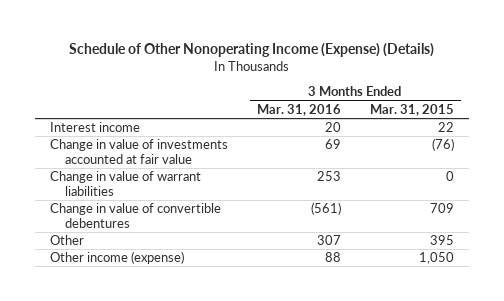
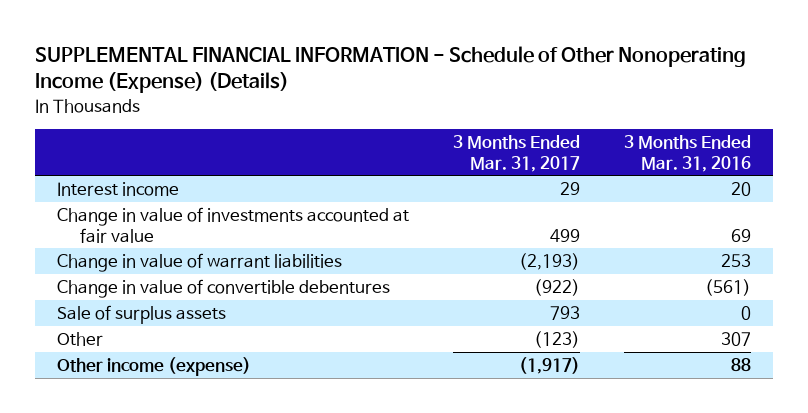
[68,43,434,58] Schedule of Other Nonoperating Income (Expense) (Details) -> [35,45,747,94] SUPPLEMENTAL FINANCIAL INFORMATION - Schedule of Other Nonoperating Income (Expense) (Details)
[369,103,454,116] Mar. 31, 2015 -> none
none -> [453,134,581,172] 3 Months Ended Mar. 31, 2017
none -> [57,305,227,325] Sale of surplus assets

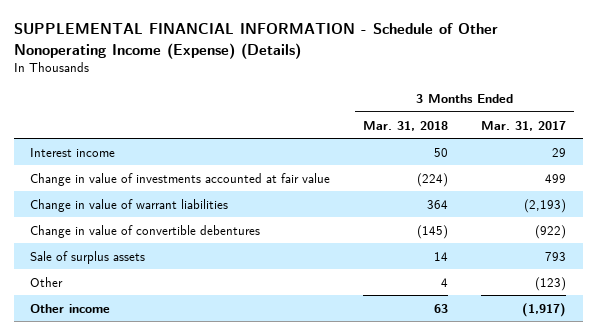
[623,134,751,172] 3 Months Ended Mar. 31, 2016 -> none
none -> [363,120,449,131] Mar. 31, 2018
[57,357,252,377] Other income (expense) -> [30,303,111,313] Other income

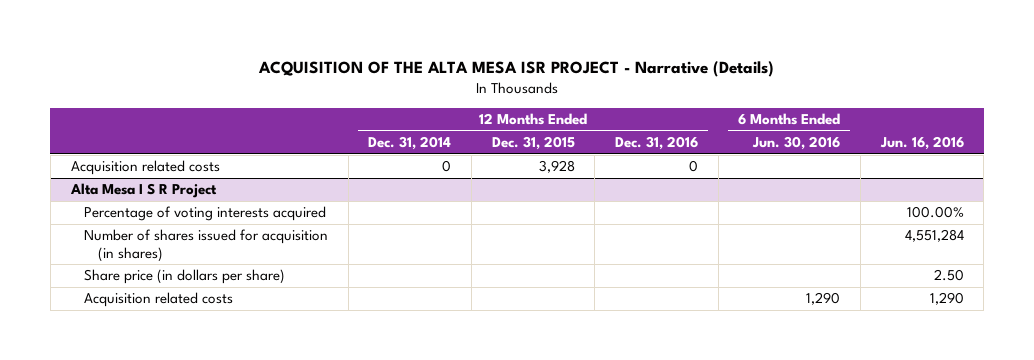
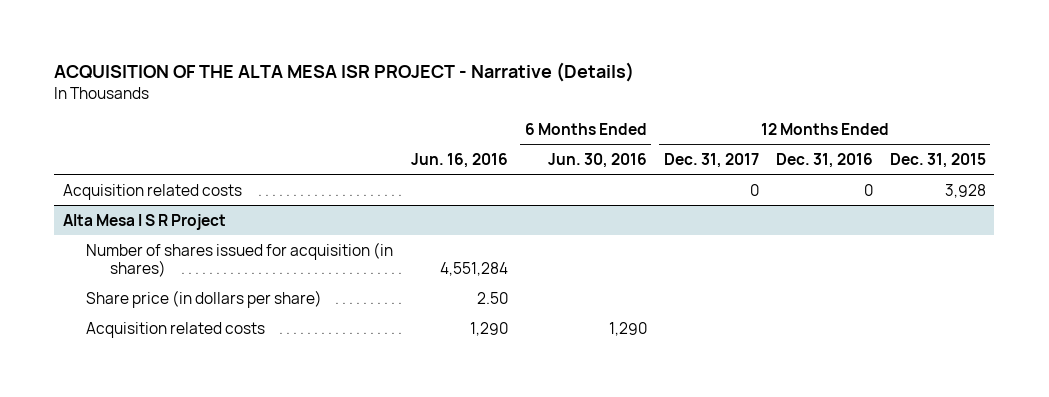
[368,136,452,151] Dec. 31, 2014 -> none
none -> [663,153,759,169] Dec. 31, 2017
[84,206,327,222] Percentage of voting interests acquired -> none

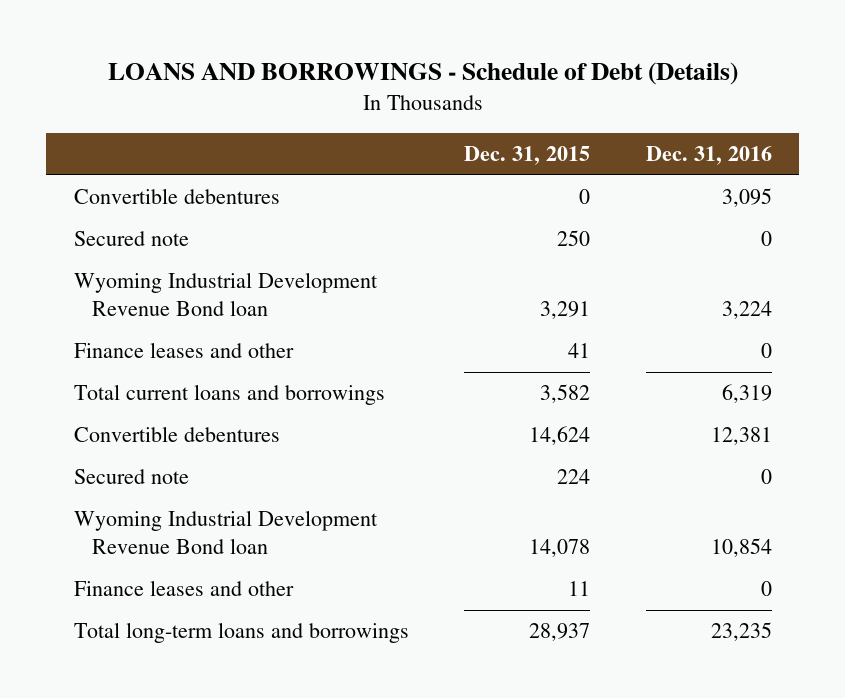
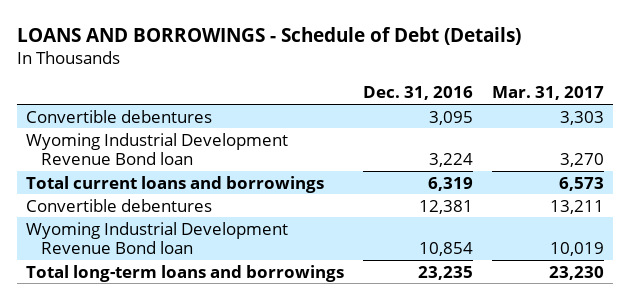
[464,145,591,165] Dec. 31, 2015 -> none
none -> [491,86,604,101] Mar. 31, 2017
[73,231,189,247] Secured note -> none
[73,342,294,359] Finance leases and other -> none
[73,469,189,485] Secured note -> none
[73,580,294,597] Finance leases and other -> none

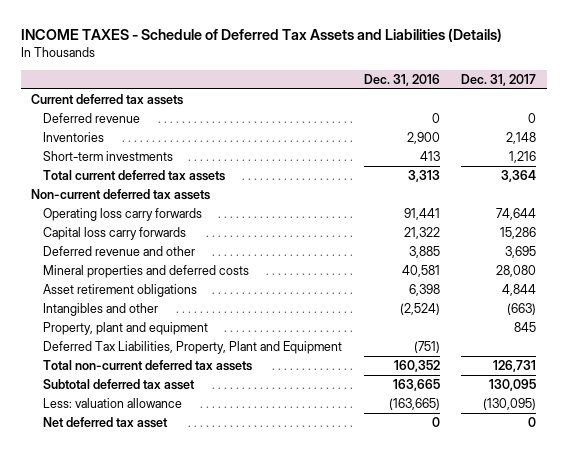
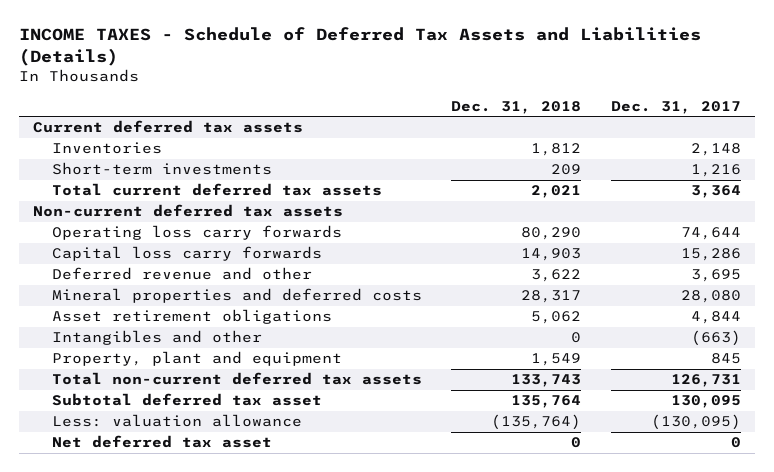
[363,73,440,86] Dec. 31, 2016 -> none
none -> [451,100,582,114] Dec. 31, 2018
[43,113,141,124] Deferred revenue -> none
[43,341,343,355] Deferred Tax Liabilities, Property, Plant and Equipment -> none

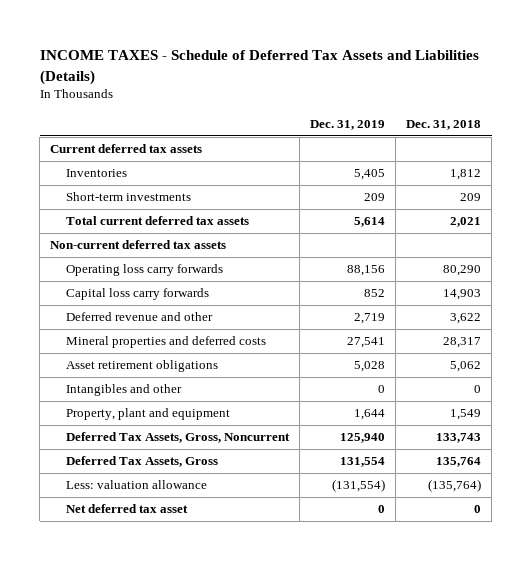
[610,100,741,114] Dec. 31, 2017 -> none
none -> [309,120,385,131] Dec. 31, 2019
[51,372,422,386] Total non-current deferred tax assets -> [65,432,290,444] Deferred Tax Assets, Gross, Noncurrent
[51,393,322,407] Subtotal deferred tax asset -> [65,456,218,468] Deferred Tax Assets, Gross

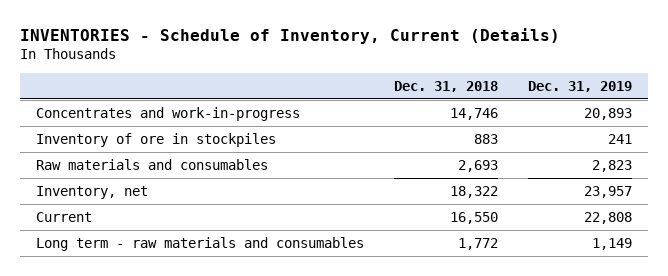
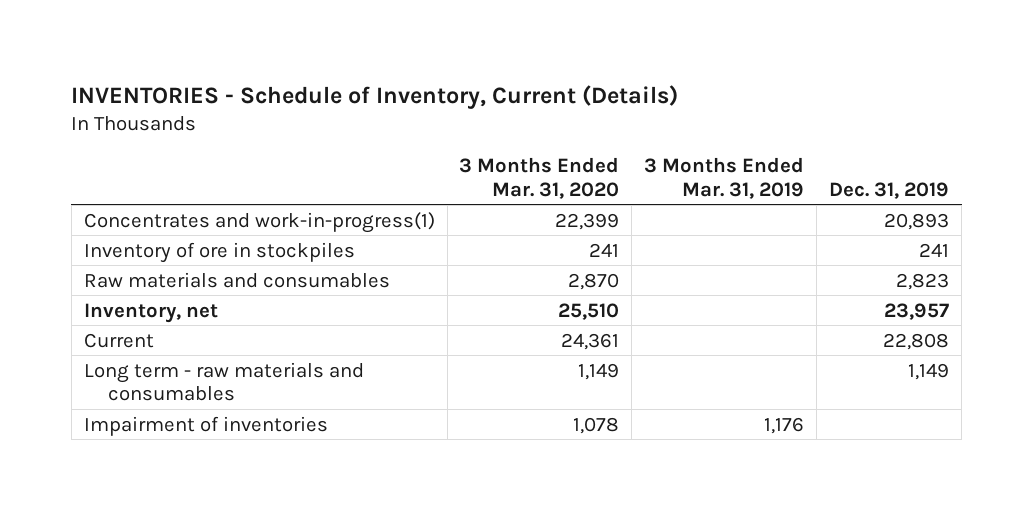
[394,80,499,92] Dec. 31, 2018 -> none
none -> [459,157,620,199] 3 Months Ended Mar. 31, 2020
none -> [644,157,805,199] 3 Months Ended Mar. 31, 2019
[35,106,300,121] Concentrates and work-in-progress -> [83,211,435,233] Concentrates and work-in-progress(1)
none -> [83,415,328,436] Impairment of inventories

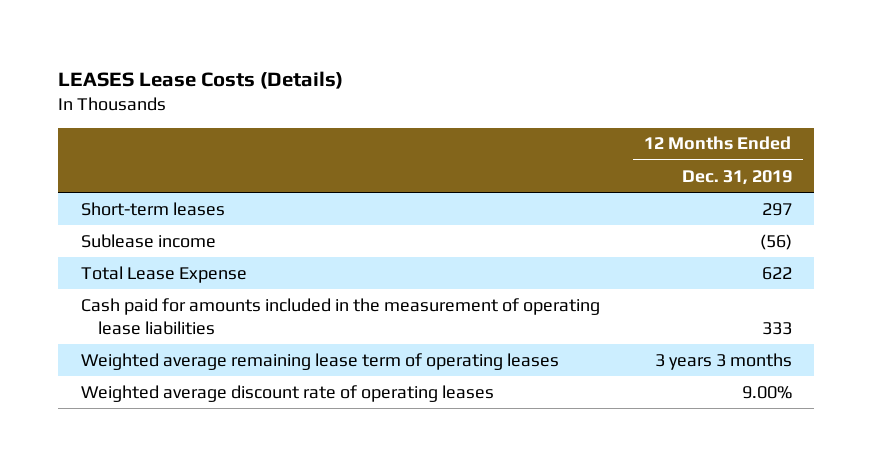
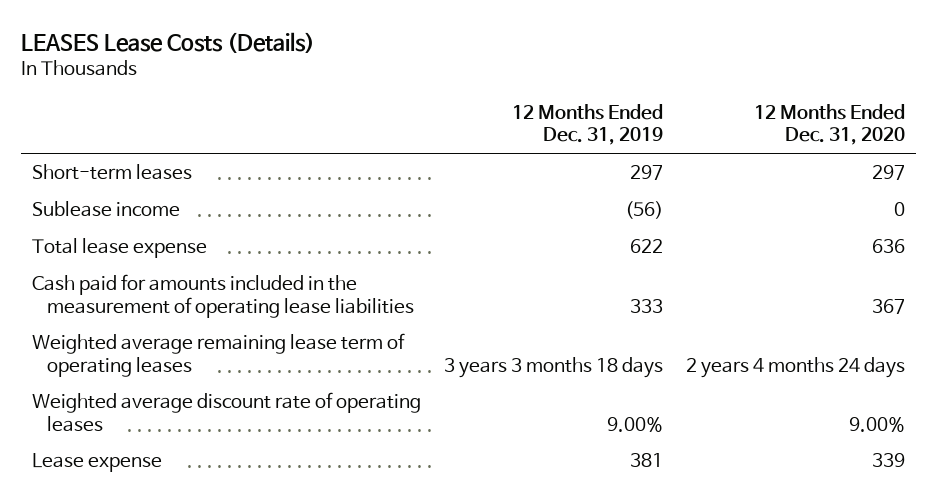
none -> [753,103,905,146] 12 Months Ended Dec. 31, 2020
[80,265,247,283] Total Lease Expense -> [32,238,208,259] Total lease expense
[654,352,792,370] 3 years 3 months -> [444,356,664,378] 3 years 3 months 18 days
none -> [32,453,163,473] Lease expense

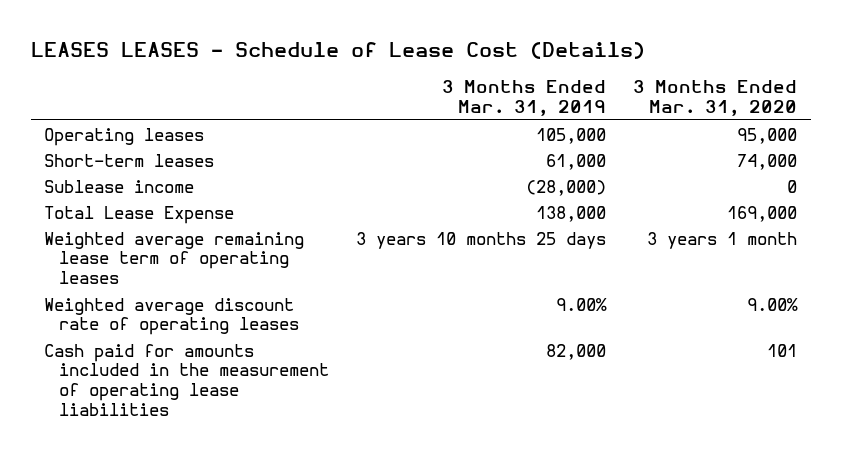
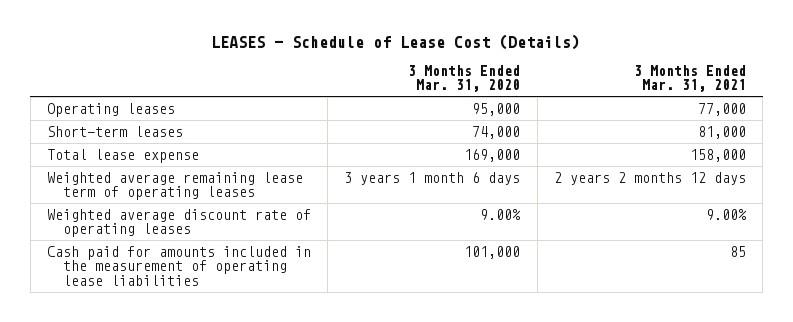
[30,41,645,59] LEASES LEASES - Schedule of Lease Cost (Details) -> [211,33,581,50] LEASES - Schedule of Lease Cost (Details)
[441,80,606,117] 3 Months Ended Mar. 31, 2019 -> none
none -> [633,64,746,93] 3 Months Ended Mar. 31, 2021
[44,179,195,193] Sublease income -> none
[44,205,235,224] Total Lease Expense -> [47,148,200,163] Total lease expense
[647,231,798,249] 3 years 1 month -> [344,171,521,185] 3 years 1 month 6 days
[767,343,798,357] 101 -> [464,245,521,259] 101,000

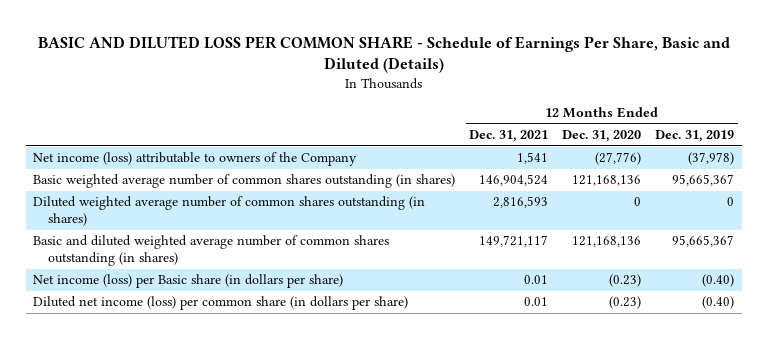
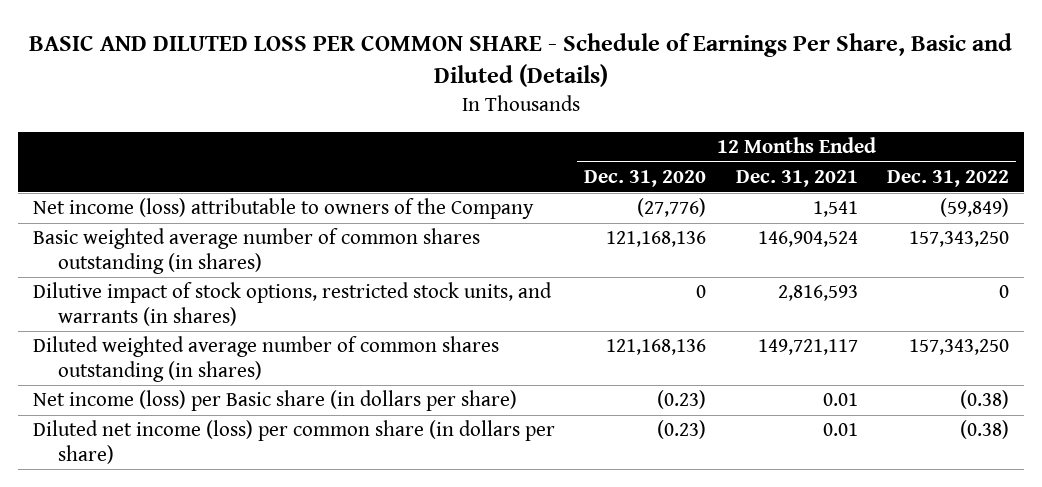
[655,130,735,143] Dec. 31, 2019 -> none
none -> [886,170,1009,188] Dec. 31, 2022
[33,235,390,267] Basic and diluted weighted average number of common shares outstanding (in shares) -> none
none -> [32,282,552,326] Dilutive impact of stock options, restricted stock units, and warrants (in shares)
[493,196,549,209] 2,816,593 -> [757,339,858,356] 149,721,117
[634,197,642,207] 0 -> [606,339,707,356] 121,168,136

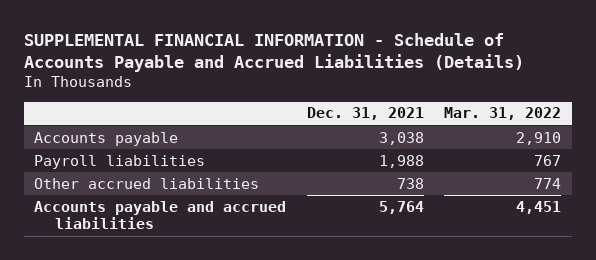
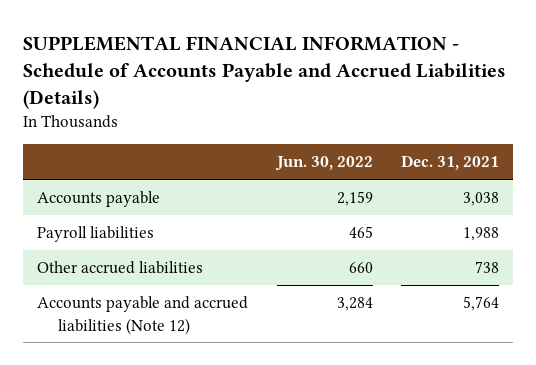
[444,107,562,121] Mar. 31, 2022 -> none
none -> [274,156,373,172] Jun. 30, 2022
[34,200,287,230] Accounts payable and accrued liabilities -> [37,296,249,335] Accounts payable and accrued liabilities (Note 12)

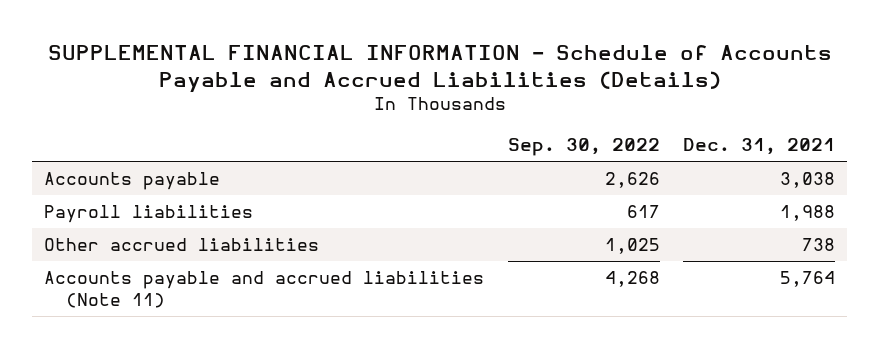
[274,156,373,172] Jun. 30, 2022 -> none
none -> [507,138,660,157] Sep. 30, 2022
[37,296,249,335] Accounts payable and accrued liabilities (Note 12) -> [44,271,485,308] Accounts payable and accrued liabilities (Note 11)

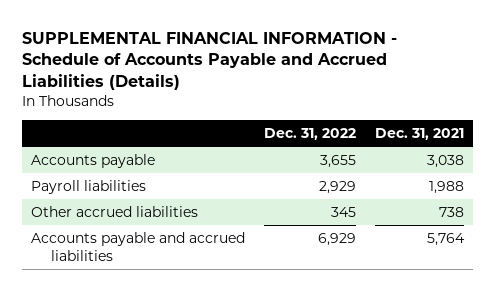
[507,138,660,157] Sep. 30, 2022 -> none
none -> [263,128,356,141] Dec. 31, 2022
[44,271,485,308] Accounts payable and accrued liabilities (Note 11) -> [31,231,246,261] Accounts payable and accrued liabilities

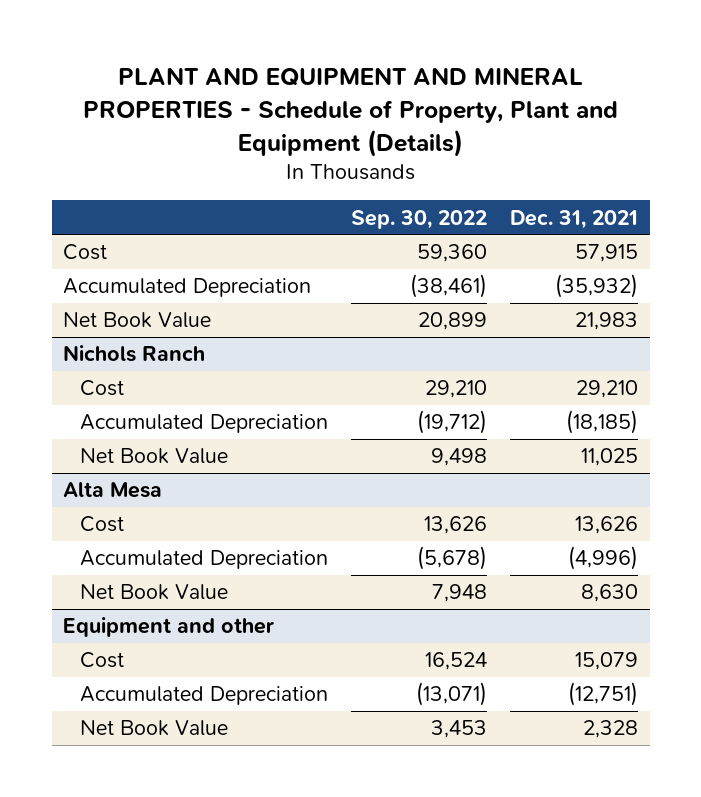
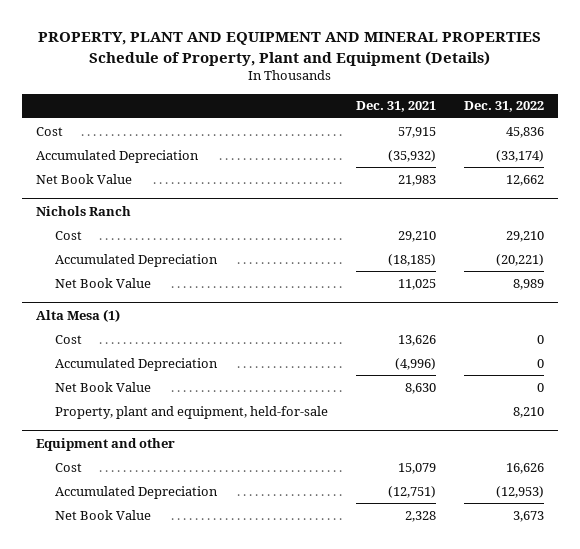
[82,66,618,157] PLANT AND EQUIPMENT AND MINERAL PROPERTIES - Schedule of Property, Plant and Equipment (Details) -> [37,32,541,66] PROPERTY, PLANT AND EQUIPMENT AND MINERAL PROPERTIES Schedule of Property, Plant and Equipment (Details)
[351,209,488,229] Sep. 30, 2022 -> none
none -> [463,101,544,113] Dec. 31, 2022
[63,482,163,499] Alta Mesa -> [36,308,121,322] Alta Mesa (1)
none -> [54,405,328,419] Property, plant and equipment, held-for-sale

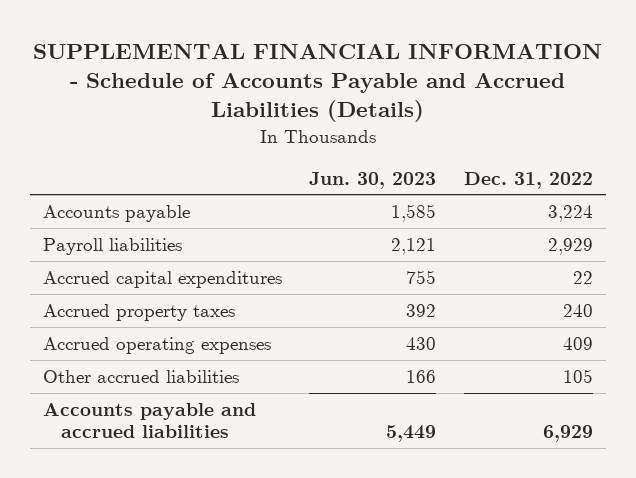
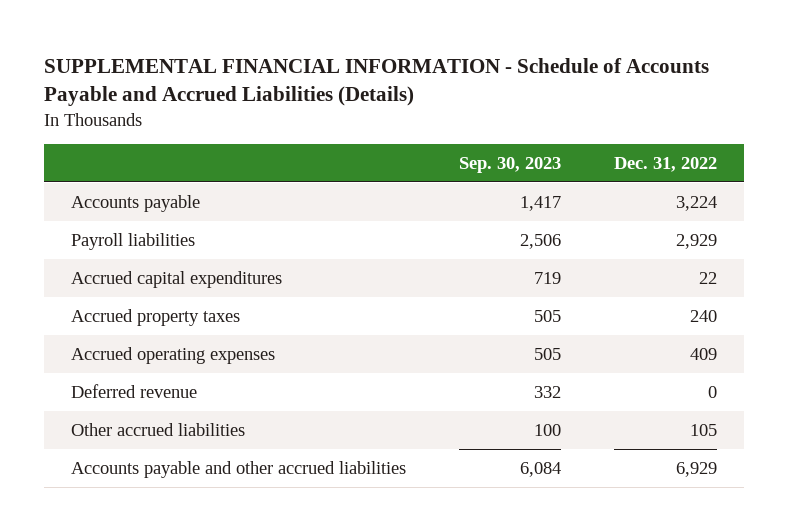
[309,171,437,189] Jun. 30, 2023 -> none
none -> [459,157,562,174] Sep. 30, 2023
none -> [70,383,197,398] Deferred revenue
[43,402,257,439] Accounts payable and accrued liabilities -> [70,460,406,478] Accounts payable and other accrued liabilities

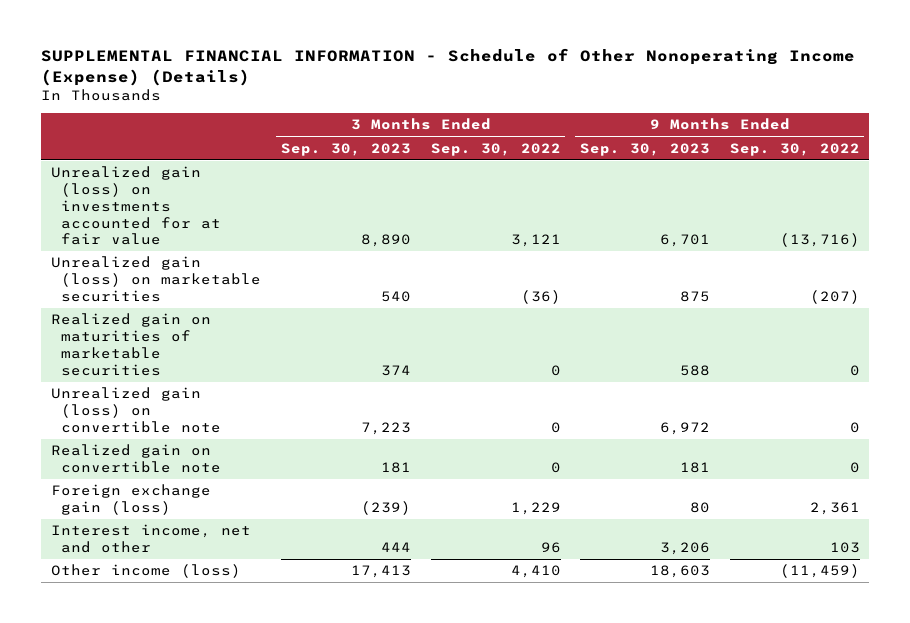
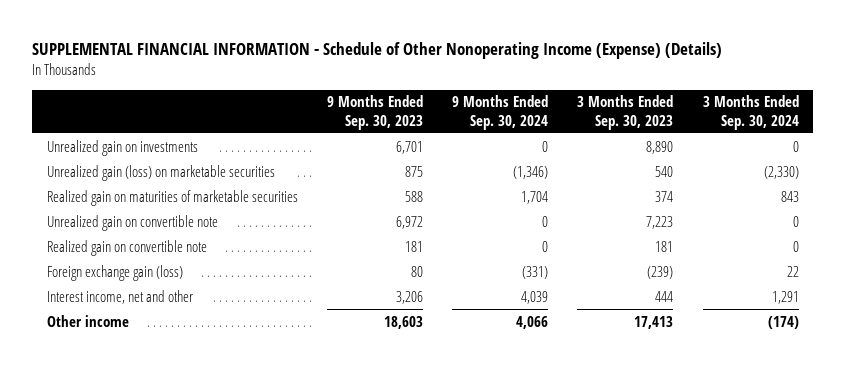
[430,142,561,156] Sep. 30, 2022 -> none
[729,142,860,156] Sep. 30, 2022 -> none
none -> [452,95,549,130] 9 Months Ended Sep. 30, 2024
none -> [702,95,799,130] 3 Months Ended Sep. 30, 2024
[50,166,222,246] Unrealized gain (loss) on investments accounted for at fair value -> [46,139,198,156] Unrealized gain on investments
[50,387,222,433] Unrealized gain (loss) on convertible note -> [46,214,218,231] Unrealized gain on convertible note
[50,564,241,579] Other income (loss) -> [46,314,129,327] Other income

